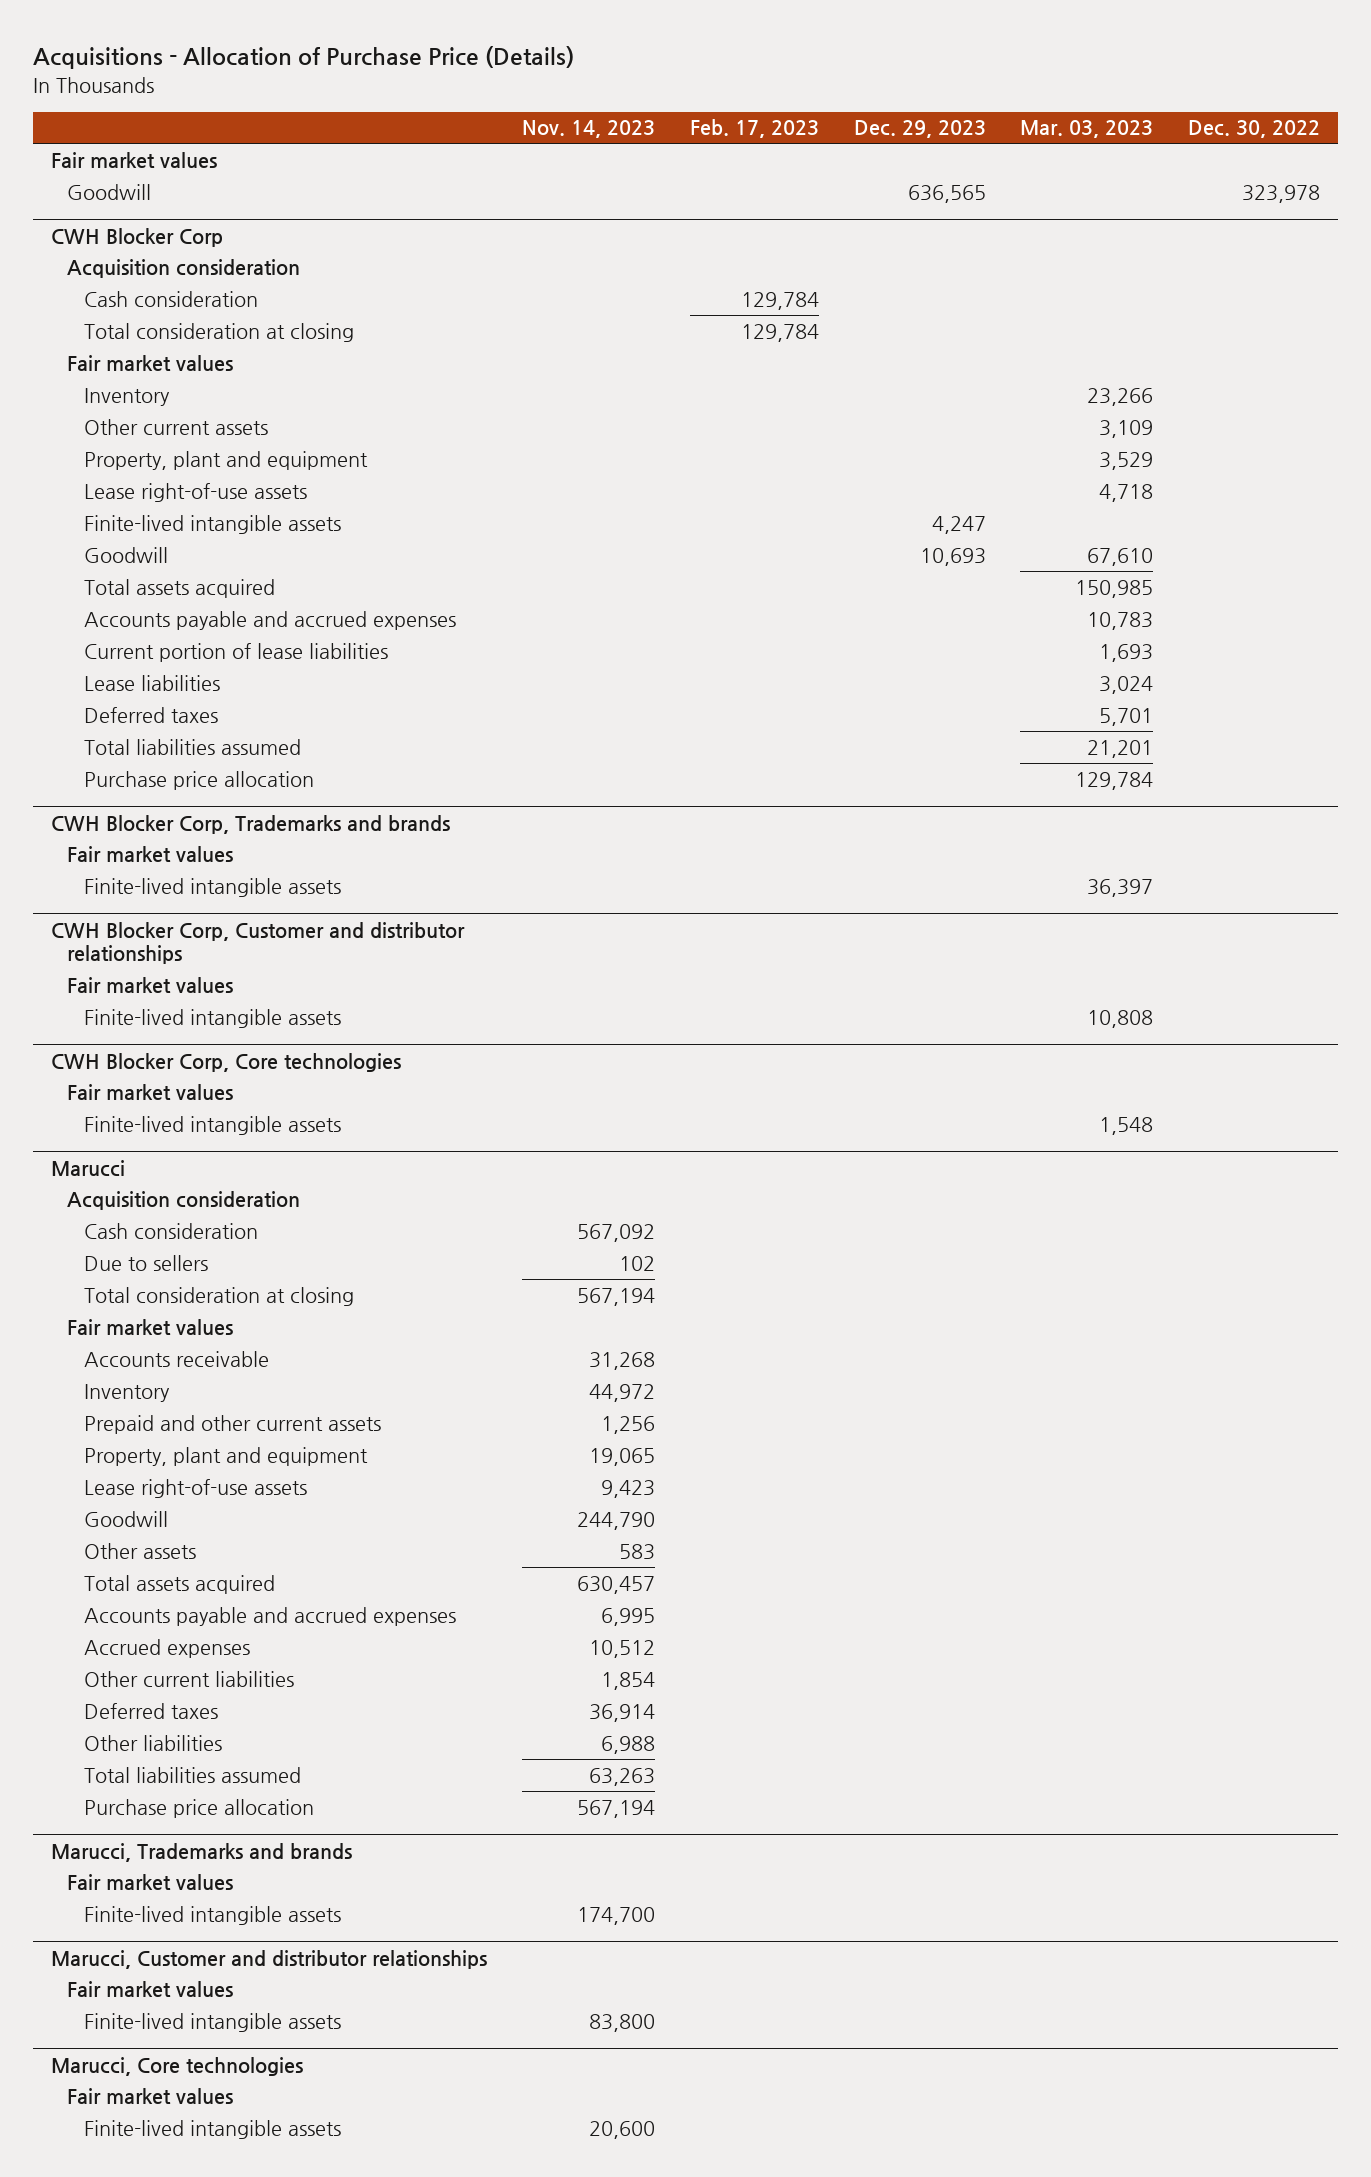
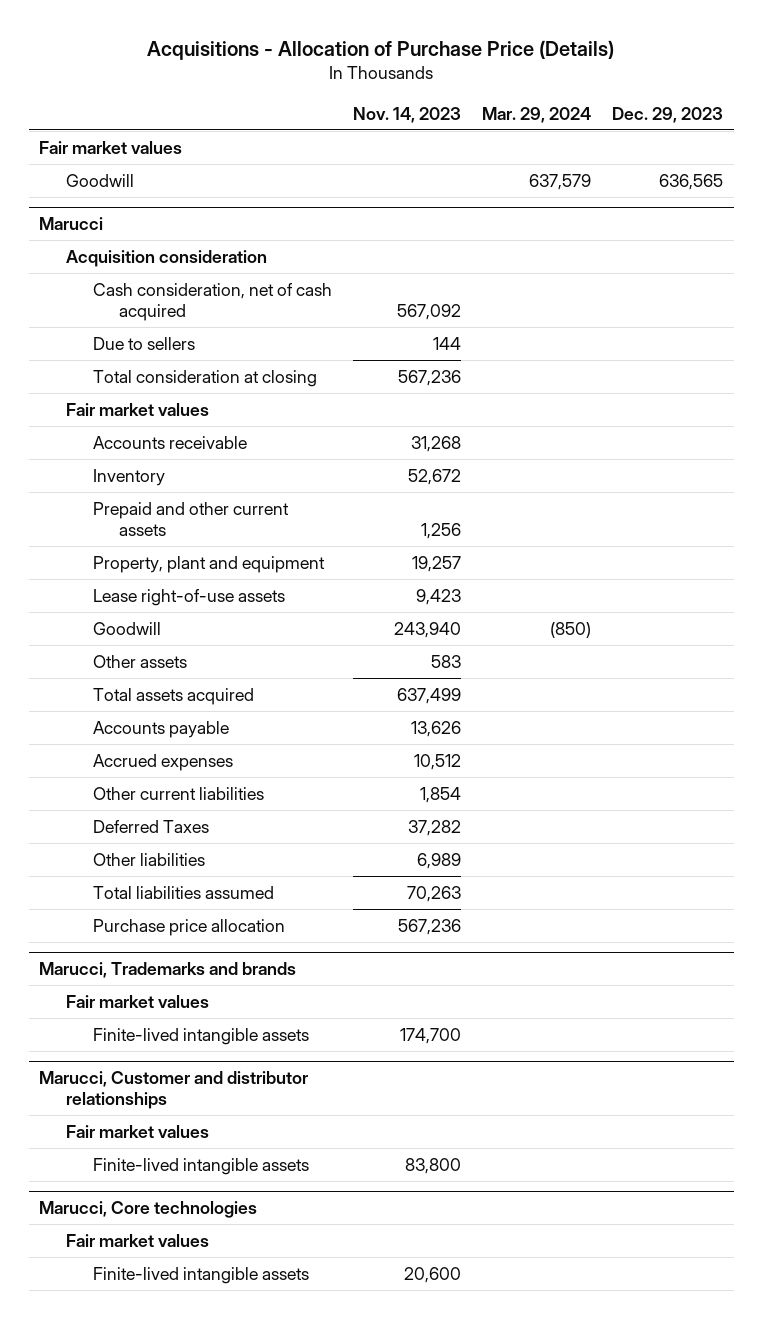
[689,119,819,139] Feb. 17, 2023 -> none
[1020,120,1154,139] Mar. 03, 2023 -> none
[1188,120,1321,139] Dec. 30, 2022 -> none
none -> [481,106,591,123] Mar. 29, 2024
[50,227,223,247] CWH Blocker Corp -> none
[67,258,301,278] Acquisition consideration -> none
[84,290,259,307] Cash consideration -> none
[84,322,355,342] Total consideration at closing -> none
[67,354,234,371] Fair market values -> none
[84,387,171,406] Inventory -> none
[84,418,269,435] Other current assets -> none
[84,450,369,470] Property, plant and equipment -> none
[84,482,308,502] Lease right-of-use assets -> none
[84,514,342,534] Finite-lived intangible assets -> none
[84,546,169,563] Goodwill -> none
[84,578,276,598] Total assets acquired -> none
[84,610,457,630] Accounts payable and accrued expenses -> none
[84,642,389,662] Current portion of lease liabilities -> none
[84,674,221,691] Lease liabilities -> none
[84,706,219,723] Deferred taxes -> none
[84,738,302,755] Total liabilities assumed -> none
[84,770,315,790] Purchase price allocation -> none
[50,814,450,834] CWH Blocker Corp, Trademarks and brands -> none
[67,845,234,862] Fair market values -> none
[84,877,342,897] Finite-lived intangible assets -> none
[50,921,465,965] CWH Blocker Corp, Customer and distributor relationships -> none
[67,976,234,993] Fair market values -> none
[84,1008,342,1028] Finite-lived intangible assets -> none
[50,1052,401,1072] CWH Blocker Corp, Core technologies -> none
[67,1083,234,1100] Fair market values -> none
[84,1115,342,1135] Finite-lived intangible assets -> none
[84,1222,259,1239] Cash consideration -> [92,282,332,321] Cash consideration, net of cash acquired
[618,1255,655,1271] 102 -> [432,336,461,350] 144
[576,1287,655,1306] 567,194 -> [397,369,461,386] 567,236
[588,1383,655,1402] 44,972 -> [407,468,461,485] 52,672
[588,1447,655,1466] 19,065 -> [411,555,461,572] 19,257
[576,1511,655,1530] 244,790 -> [393,621,461,638] 243,940
[576,1575,655,1594] 630,457 -> [396,687,461,704] 637,499
[84,1606,457,1626] Accounts payable and accrued expenses -> [92,720,229,738] Accounts payable
[600,1607,655,1626] 6,995 -> [410,720,461,737] 13,626
[84,1702,219,1719] Deferred taxes -> [92,819,209,833] Deferred Taxes
[588,1703,655,1722] 36,914 -> [407,819,461,836] 37,282
[600,1735,655,1754] 6,988 -> [416,852,461,869] 6,989
[588,1767,655,1786] 63,263 -> [406,885,461,902] 70,263
[576,1799,655,1818] 567,194 -> [397,918,461,935] 567,236

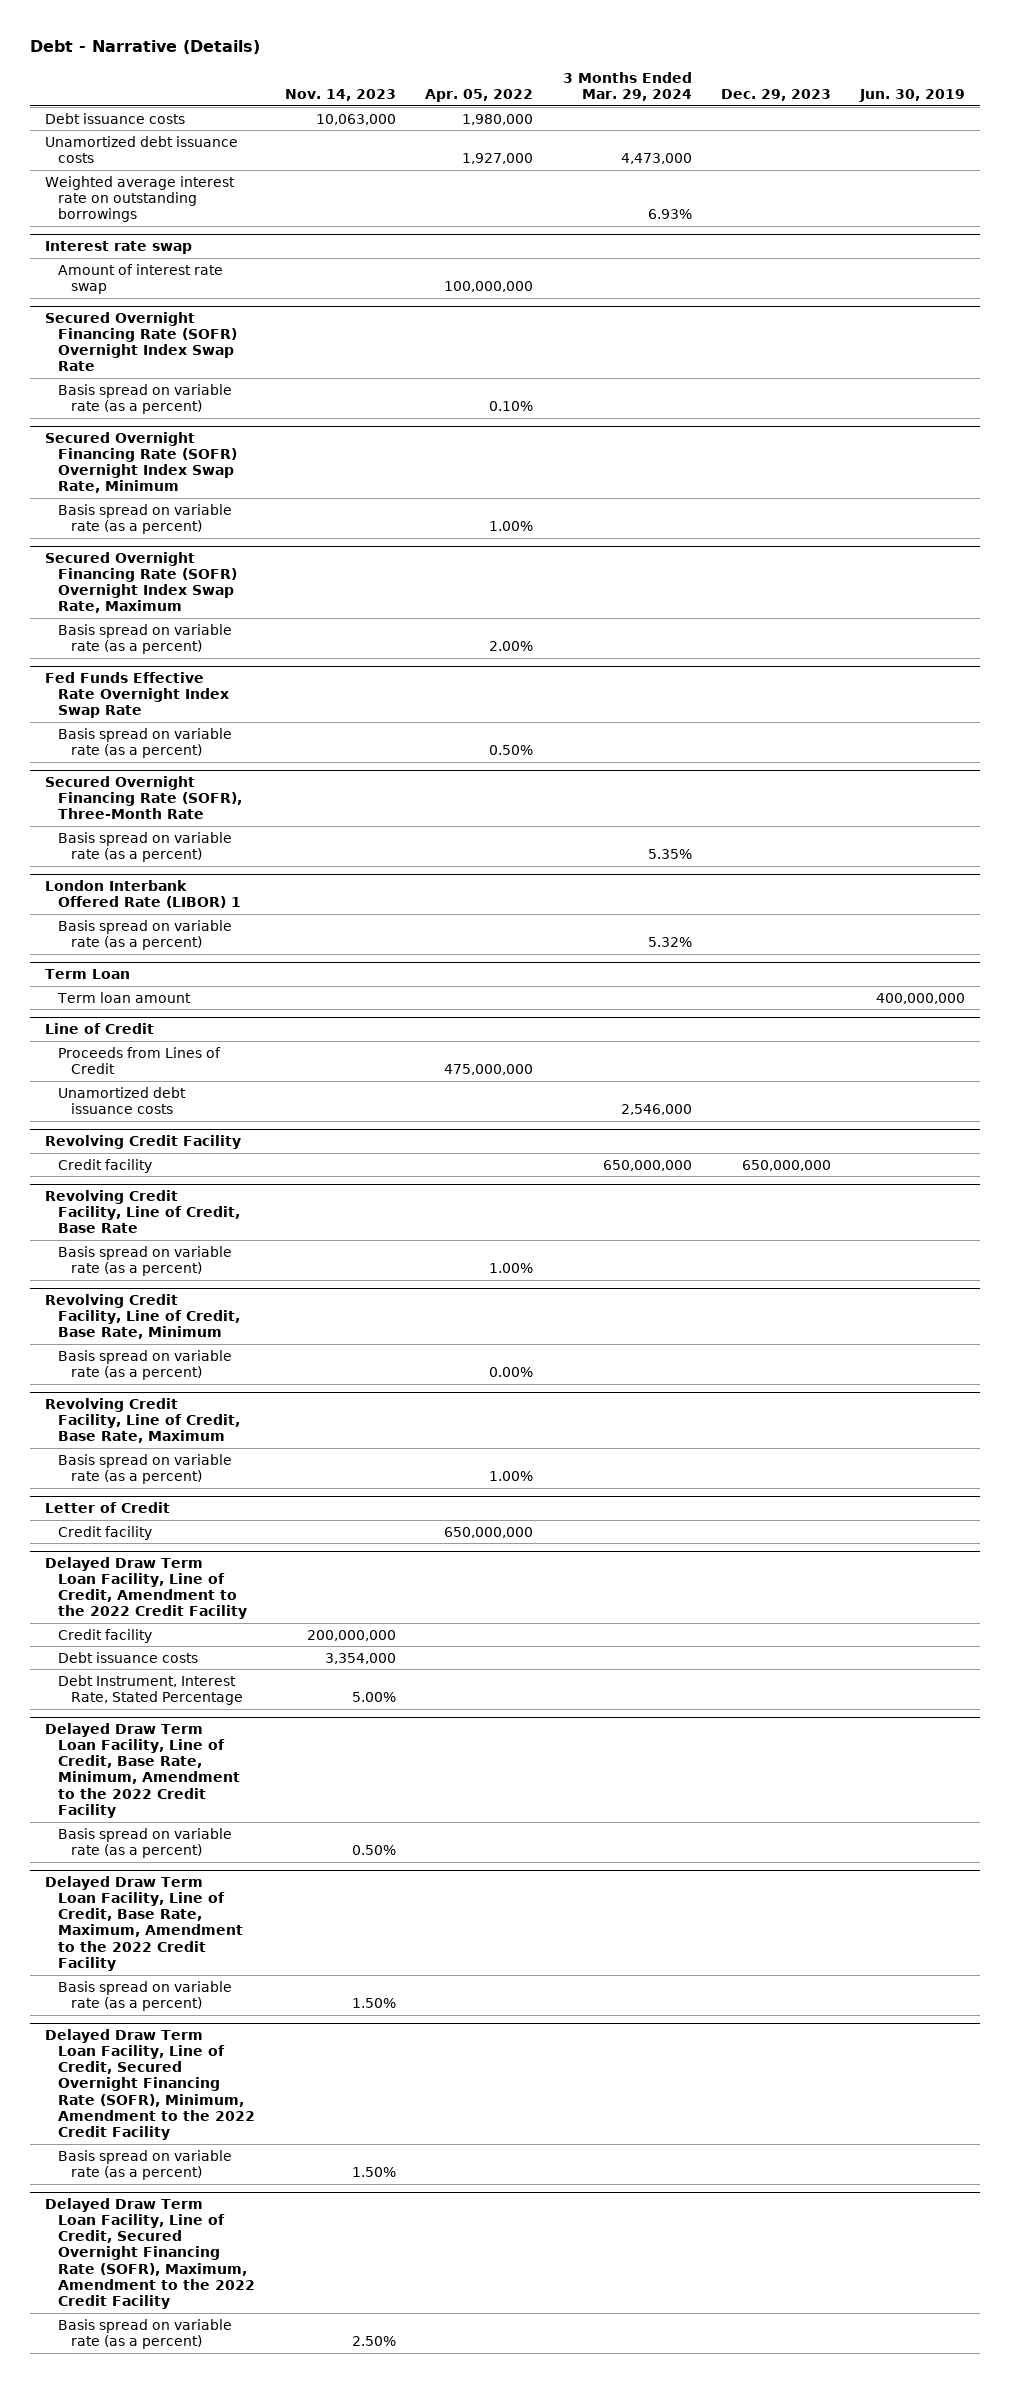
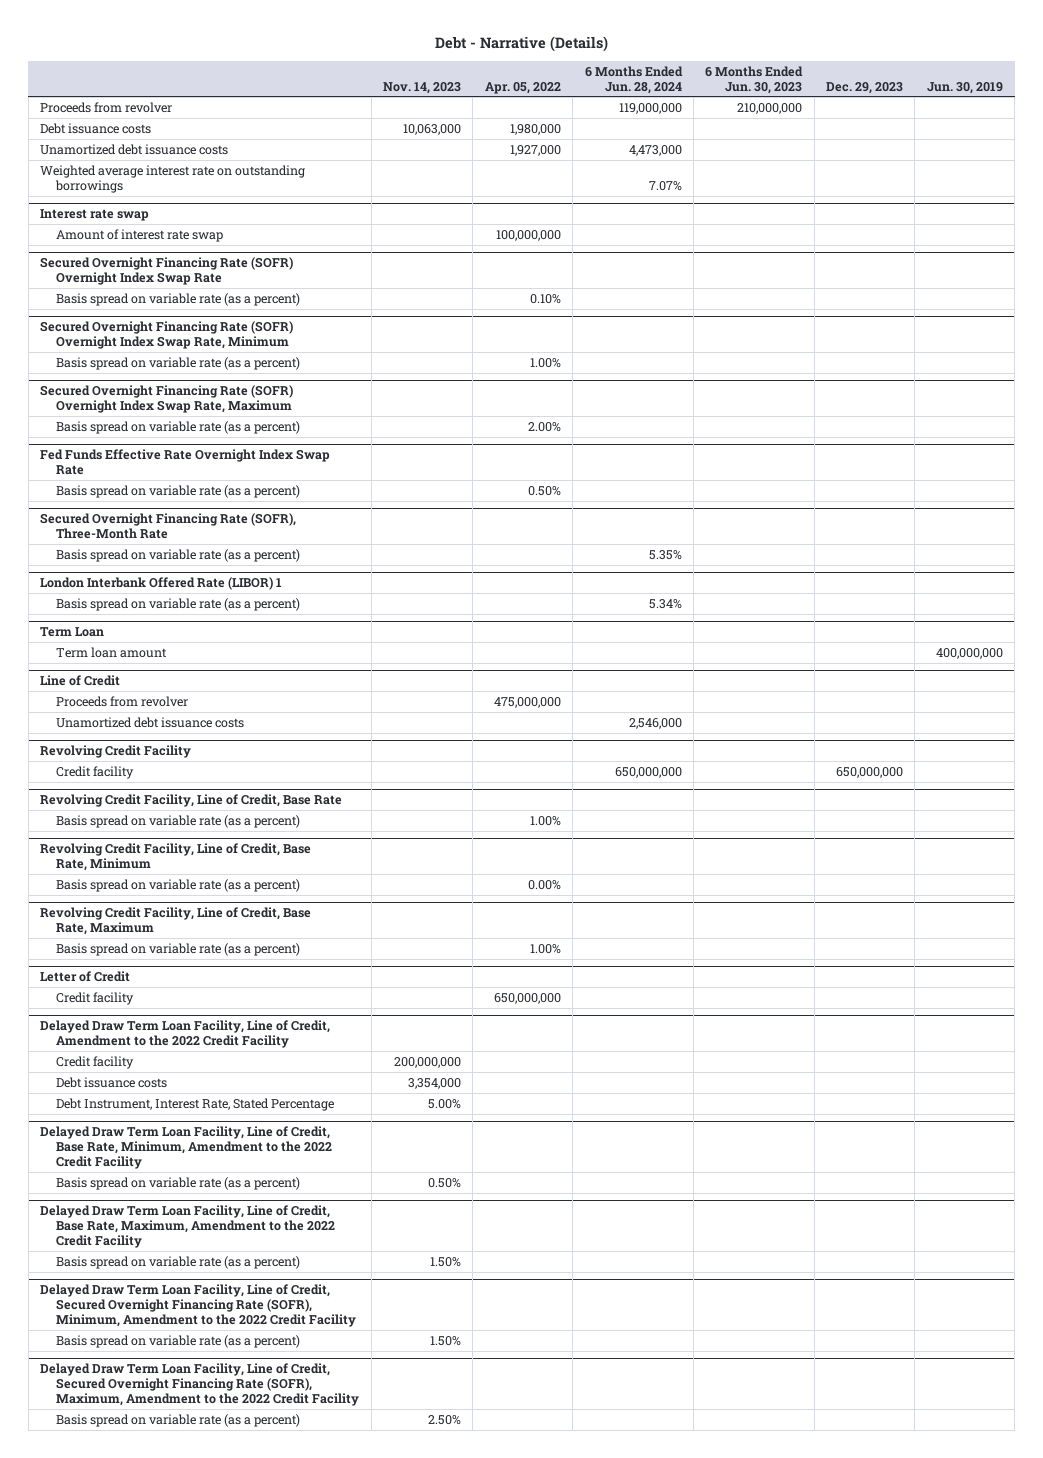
[562,71,692,101] 3 Months Ended Mar. 29, 2024 -> none
none -> [584,65,683,94] 6 Months Ended Jun. 28, 2024
none -> [705,65,804,94] 6 Months Ended Jun. 30, 2023
none -> [40,101,173,113] Proceeds from revolver
[58,1046,222,1075] Proceeds from Lines of Credit -> [56,695,189,707] Proceeds from revolver

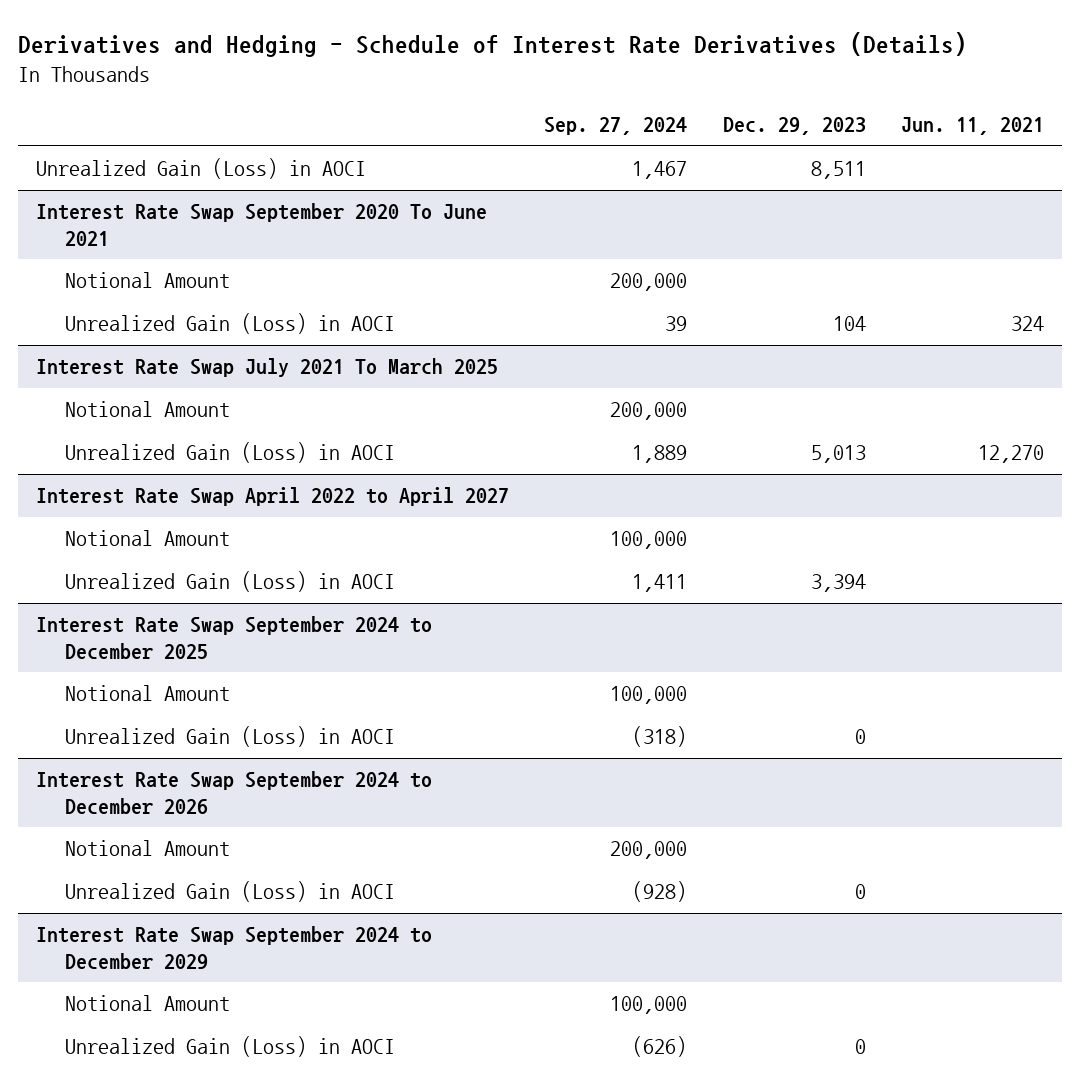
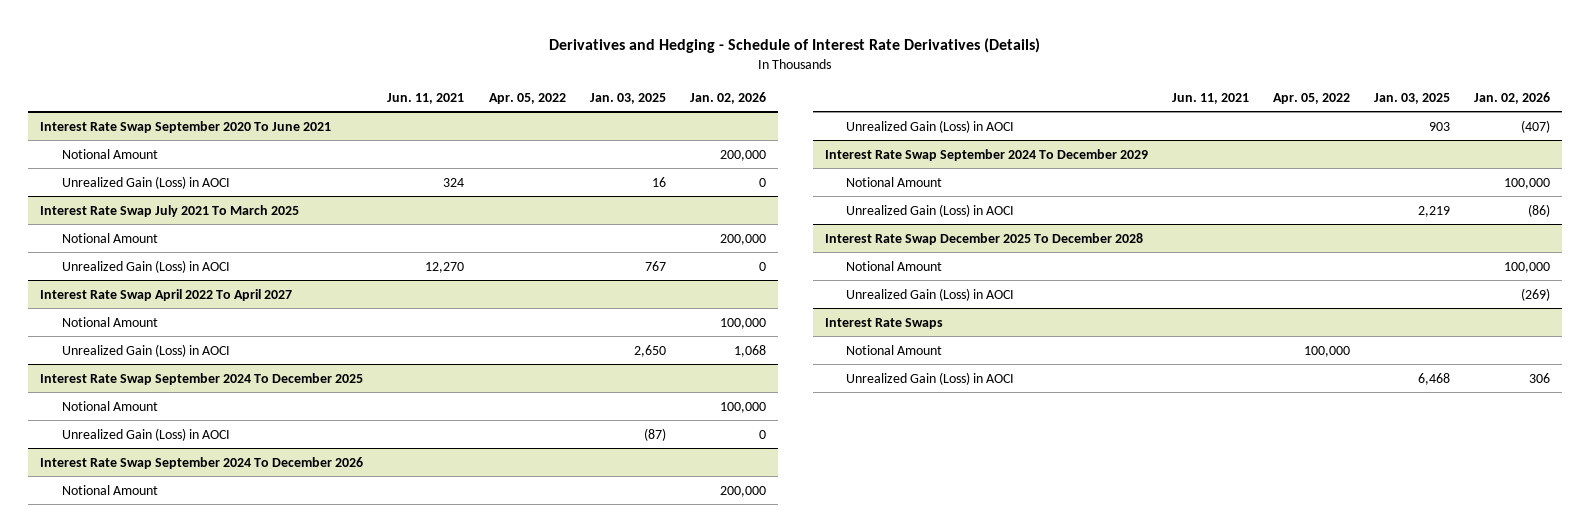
[544,117,688,136] Sep. 27, 2024 -> none
[722,117,866,136] Dec. 29, 2023 -> none
none -> [488,92,566,104] Apr. 05, 2022
none -> [589,92,666,104] Jan. 03, 2025
none -> [689,91,766,104] Jan. 02, 2026
[36,158,367,180] Unrealized Gain (Loss) in AOCI -> none
[36,487,510,507] Interest Rate Swap April 2022 to April 2027 -> [40,288,293,301] Interest Rate Swap April 2022 To April 2027
[36,616,433,660] Interest Rate Swap September 2024 to December 2025 -> [40,372,364,385] Interest Rate Swap September 2024 To December 2025
[36,771,433,815] Interest Rate Swap September 2024 to December 2026 -> [40,456,364,469] Interest Rate Swap September 2024 To December 2026
[36,926,433,970] Interest Rate Swap September 2024 to December 2029 -> [824,148,1148,161] Interest Rate Swap September 2024 To December 2029
none -> [824,232,1143,245] Interest Rate Swap December 2025 To December 2028
none -> [846,260,943,271] Notional Amount
none -> [846,287,1015,301] Unrealized Gain (Loss) in AOCI
none -> [824,317,943,329] Interest Rate Swaps
none -> [846,344,943,355] Notional Amount
none -> [846,371,1015,385] Unrealized Gain (Loss) in AOCI

